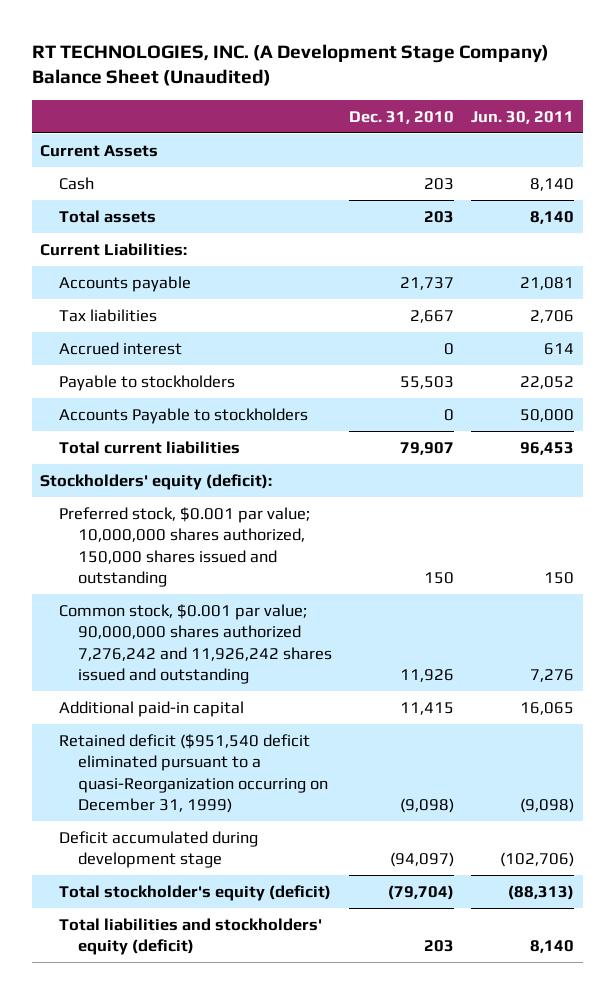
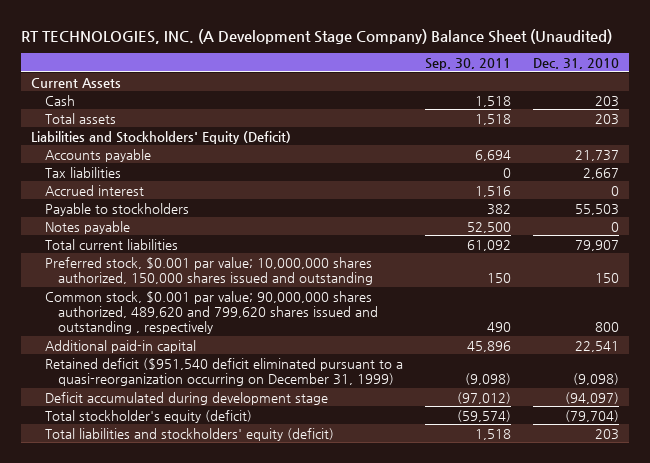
[471,110,575,124] Jun. 30, 2011 -> none
none -> [424,58,511,71] Sep. 30, 2011
[40,242,188,256] Current Liabilities: -> none
none -> [31,130,292,144] Liabilities and Stockholders' Equity (Deficit)
[59,407,309,424] Accounts Payable to stockholders -> none
none -> [44,220,130,234] Notes payable
[40,473,273,490] Stockholders' equity (deficit): -> none
[59,603,332,684] Common stock, $0.001 par value; 90,000,000 shares authorized 7,276,242 and 11,926,242 shares issued and outstanding -> [44,290,379,334] Common stock, $0.001 par value; 90,000,000 shares authorized, 489,620 and 799,620 shares issued and outstanding , respectively
[400,668,455,682] 11,926 -> [594,321,619,332] 800
[400,701,455,715] 11,415 -> [574,340,619,352] 22,541
[59,733,328,813] Retained deficit ($951,540 deficit eliminated pursuant to a quasi-Reorganization occurring on December 31, 1999) -> [44,357,403,386] Retained deficit ($951,540 deficit eliminated pursuant to a quasi-reorganization occurring on December 31, 1999)

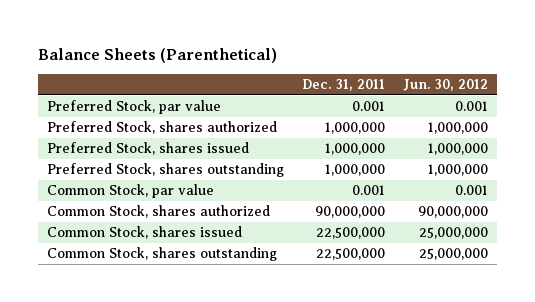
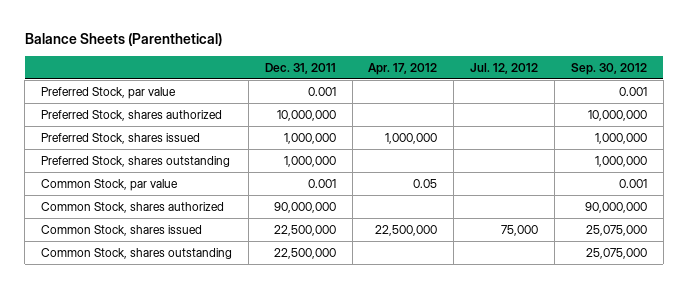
[402,79,488,92] Jun. 30, 2012 -> none
none -> [368,62,438,75] Apr. 17, 2012
none -> [470,62,539,74] Jul. 12, 2012
none -> [570,62,647,75] Sep. 30, 2012
[325,122,386,135] 1,000,000 -> [276,109,336,121] 10,000,000

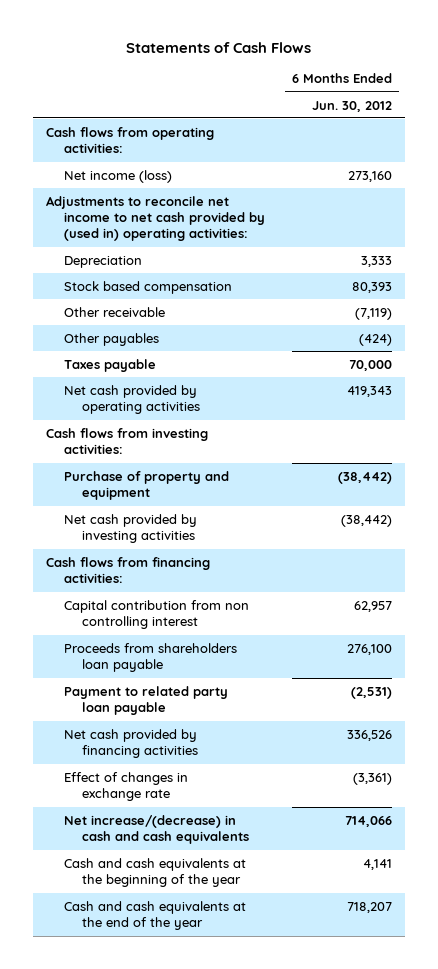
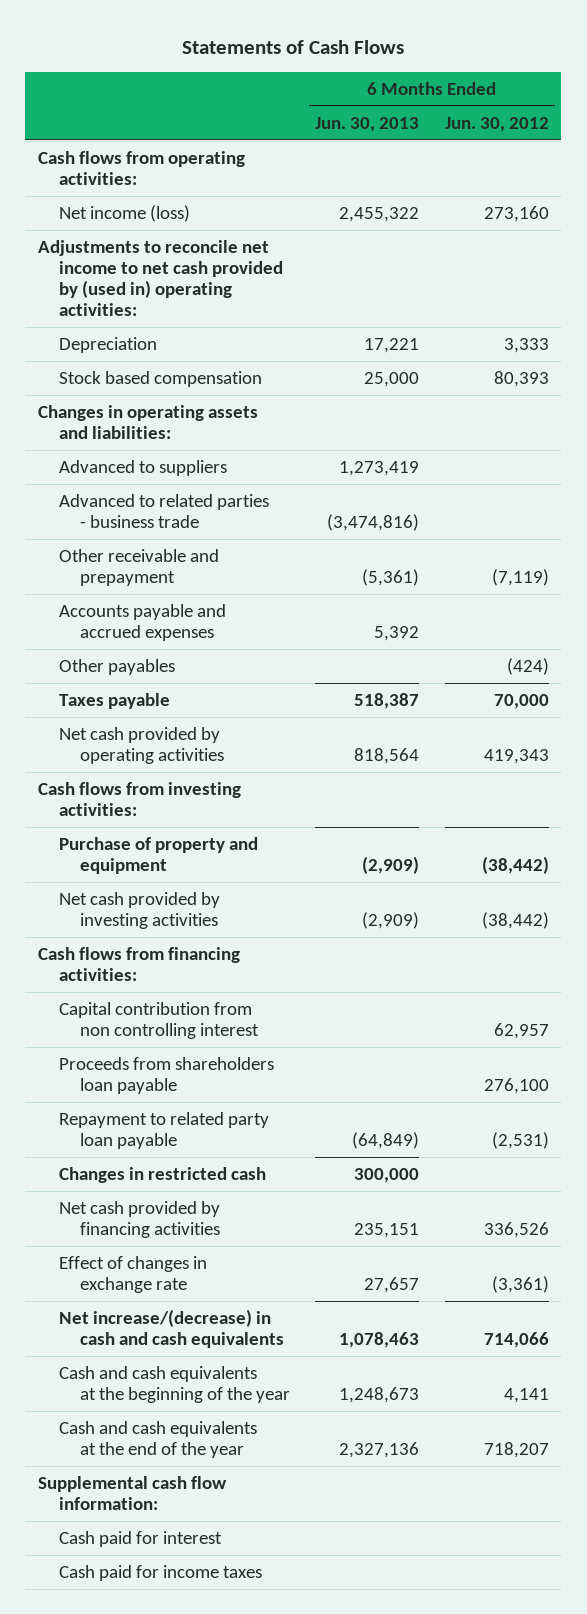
none -> [315,116,420,132] Jun. 30, 2013
none -> [38,404,259,439] Changes in operating assets and liabilities:
none -> [58,459,227,476] Advanced to suppliers
none -> [58,493,269,528] Advanced to related parties - business trade
[64,306,166,317] Other receivable -> [58,548,219,586] Other receivable and prepayment
none -> [58,603,226,641] Accounts payable and accrued expenses
[64,685,229,716] Payment to related party loan payable -> [58,1111,269,1149] Repayment to related party loan payable
none -> [58,1166,266,1183] Changes in restricted cash
none -> [38,1475,228,1510] Supplemental cash flow information:
none -> [58,1530,222,1547] Cash paid for interest
none -> [58,1564,262,1581] Cash paid for income taxes

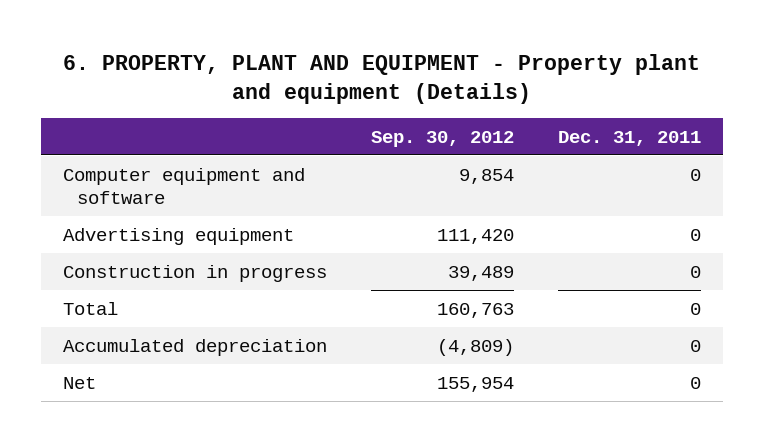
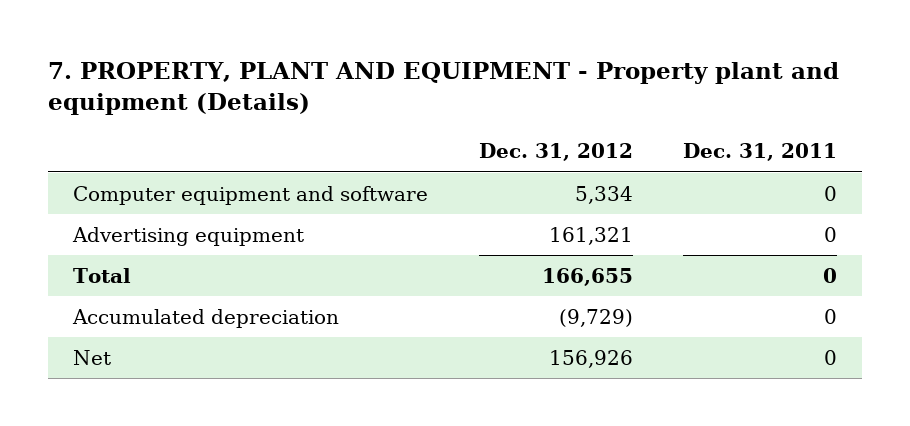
[63,54,701,105] 6. PROPERTY, PLANT AND EQUIPMENT - Property plant and equipment (Details) -> [47,62,839,116] 7. PROPERTY, PLANT AND EQUIPMENT - Property plant and equipment (Details)
[371,130,515,147] Sep. 30, 2012 -> none
none -> [478,143,633,162] Dec. 31, 2012
[63,264,328,282] Construction in progress -> none

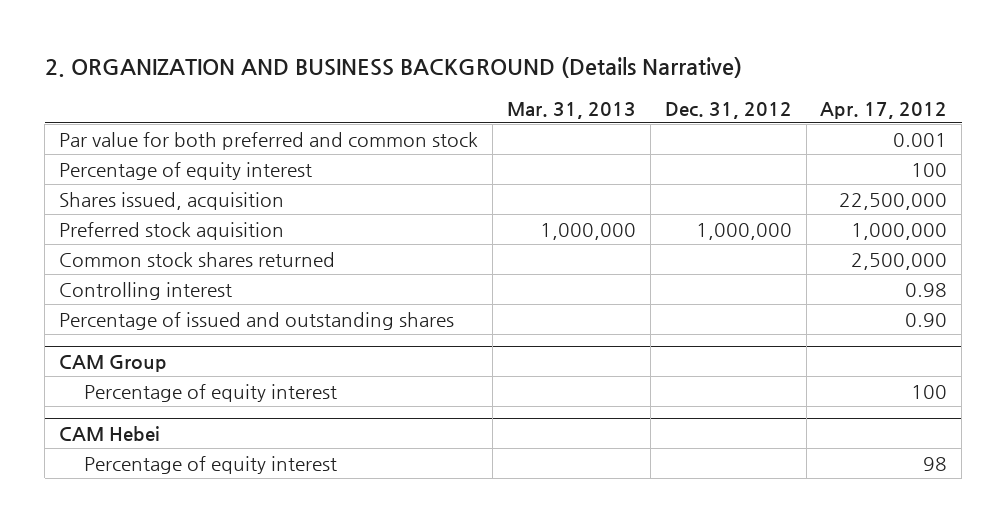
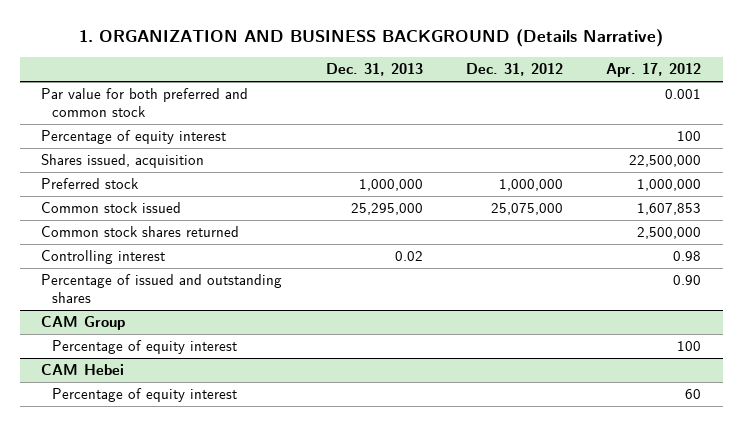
[44,57,742,79] 2. ORGANIZATION AND BUSINESS BACKGROUND (Details Narrative) -> [79,29,664,48] 1. ORGANIZATION AND BUSINESS BACKGROUND (Details Narrative)
[506,101,636,119] Mar. 31, 2013 -> none
none -> [325,63,423,77] Dec. 31, 2013
[59,221,285,240] Preferred stock aquisition -> [41,178,140,190] Preferred stock
none -> [41,202,182,214] Common stock issued
[923,456,948,471] 98 -> [685,389,702,400] 60

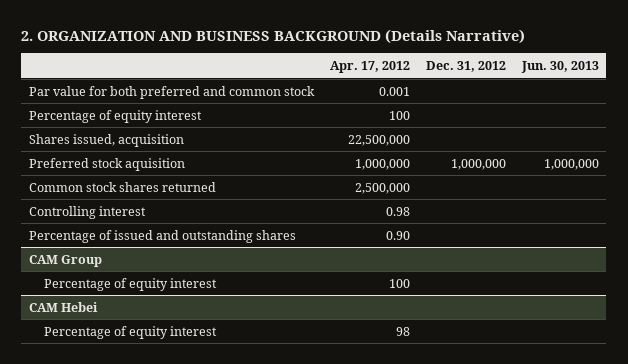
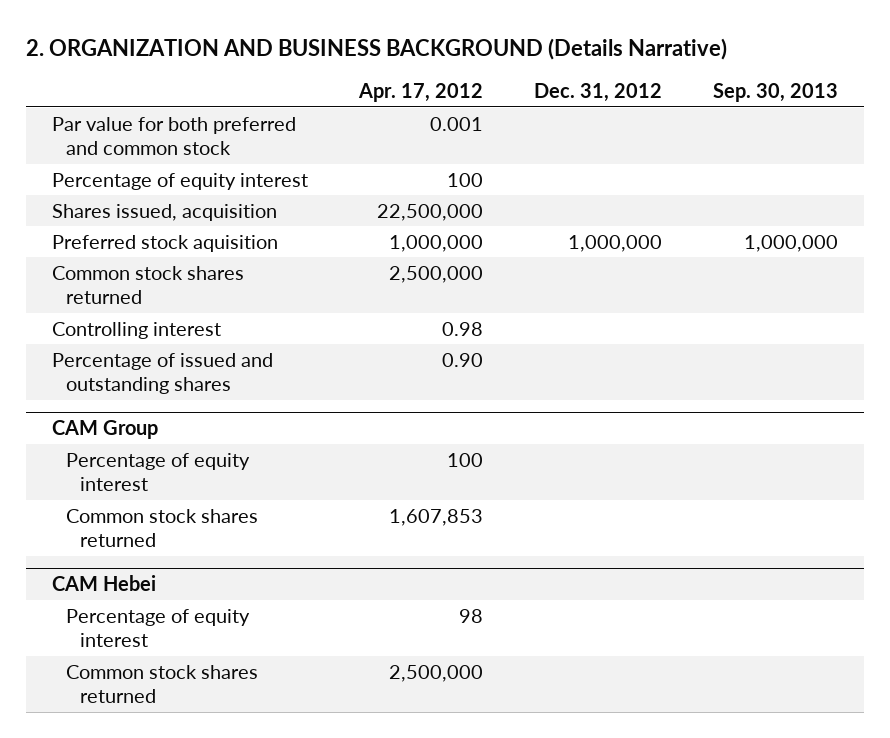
[520,61,599,74] Jun. 30, 2013 -> none
none -> [713,83,839,103] Sep. 30, 2013
none -> [65,508,258,548] Common stock shares returned
none -> [65,664,258,704] Common stock shares returned

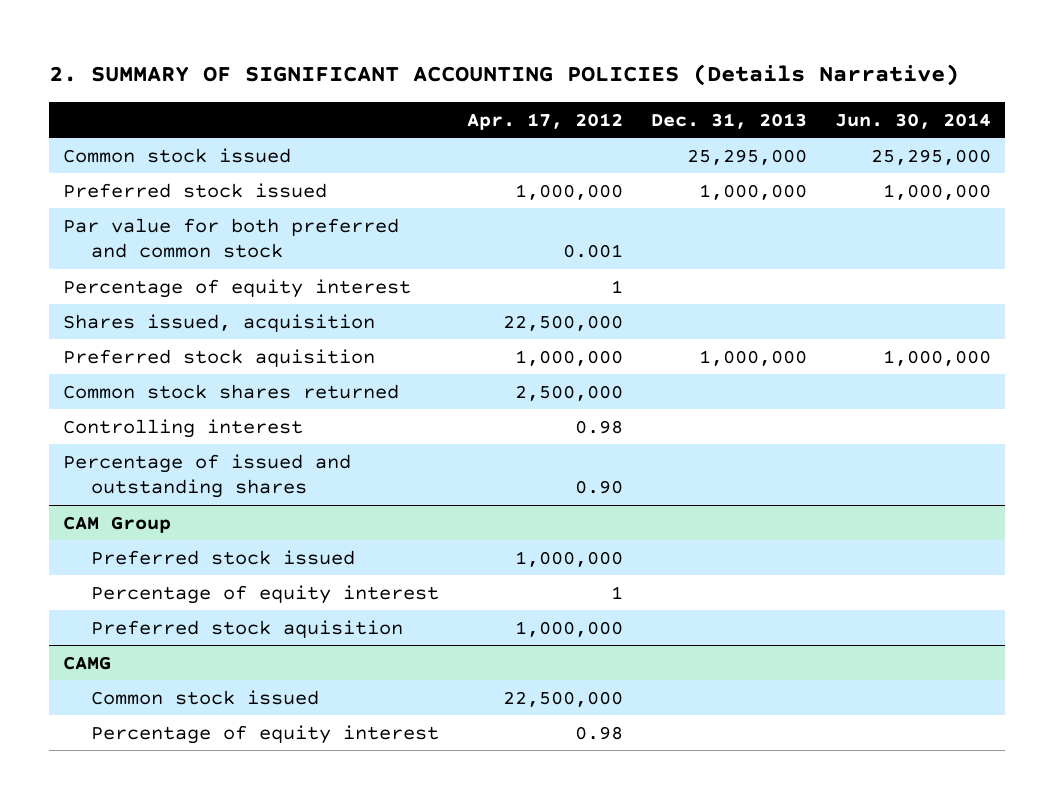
[26,38,728,61] 2. ORGANIZATION AND BUSINESS BACKGROUND (Details Narrative) -> [49,64,960,87] 2. SUMMARY OF SIGNIFICANT ACCOUNTING POLICIES (Details Narrative)
[533,83,662,103] Dec. 31, 2012 -> none
[713,83,839,103] Sep. 30, 2013 -> none
none -> [650,112,807,129] Dec. 31, 2013
none -> [835,112,992,129] Jun. 30, 2014
none -> [63,147,292,163] Common stock issued
none -> [63,182,328,198] Preferred stock issued
[446,172,483,187] 100 -> [610,279,623,293] 1
[65,508,258,548] Common stock shares returned -> none
[51,575,156,592] CAM Hebei -> none
[65,664,258,704] Common stock shares returned -> none
none -> [90,549,355,565] Preferred stock issued
[446,452,483,467] 100 -> [610,585,623,599] 1
none -> [90,619,403,638] Preferred stock aquisition
none -> [63,655,112,670] CAMG
none -> [90,689,319,705] Common stock issued
[458,608,483,623] 98 -> [574,725,623,740] 0.98

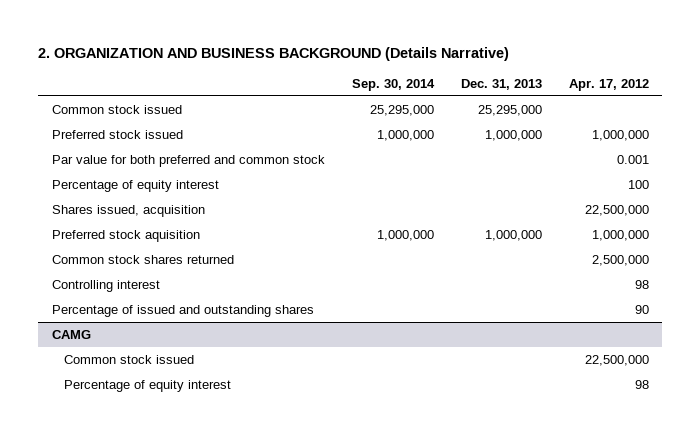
[49,64,960,87] 2. SUMMARY OF SIGNIFICANT ACCOUNTING POLICIES (Details Narrative) -> [38,47,510,62] 2. ORGANIZATION AND BUSINESS BACKGROUND (Details Narrative)
[835,112,992,129] Jun. 30, 2014 -> none
none -> [351,78,435,91] Sep. 30, 2014
[610,279,623,293] 1 -> [627,179,649,189] 100
[63,515,172,533] CAM Group -> none
[90,549,355,565] Preferred stock issued -> none
[90,584,439,604] Percentage of equity interest -> none
[90,619,403,638] Preferred stock aquisition -> none
[574,419,623,434] 0.98 -> [634,279,649,289] 98
[574,480,623,495] 0.90 -> [634,304,649,314] 90
[574,725,623,740] 0.98 -> [634,379,649,389] 98

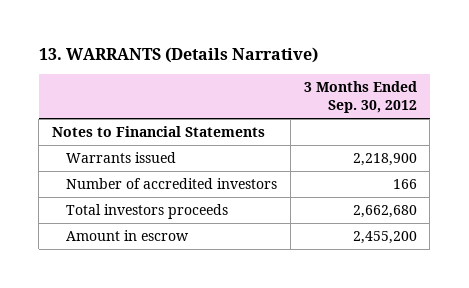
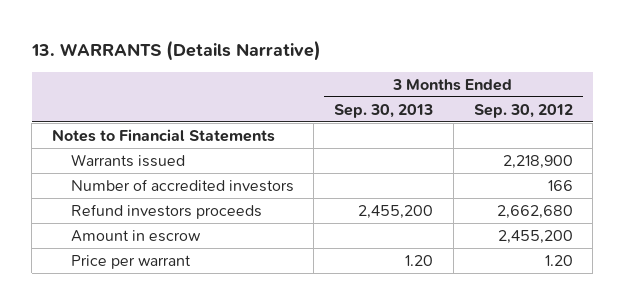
none -> [334,103,434,118] Sep. 30, 2013
[65,204,228,220] Total investors proceeds -> [70,203,262,219] Refund investors proceeds
none -> [70,254,191,269] Price per warrant

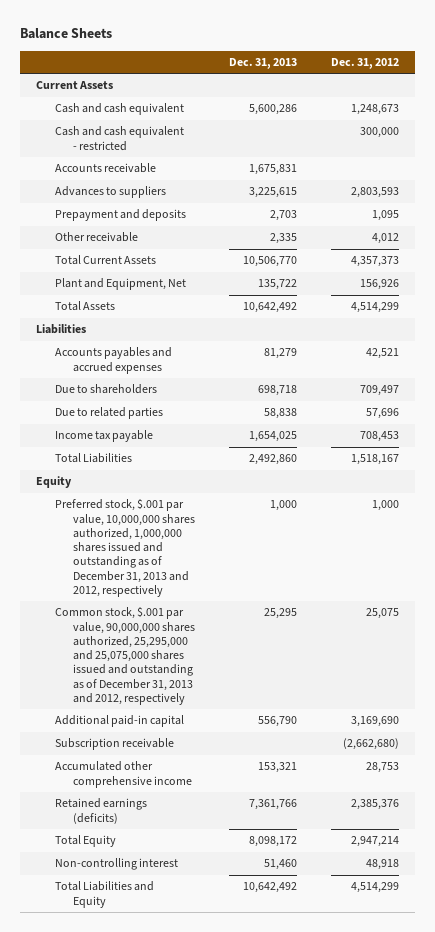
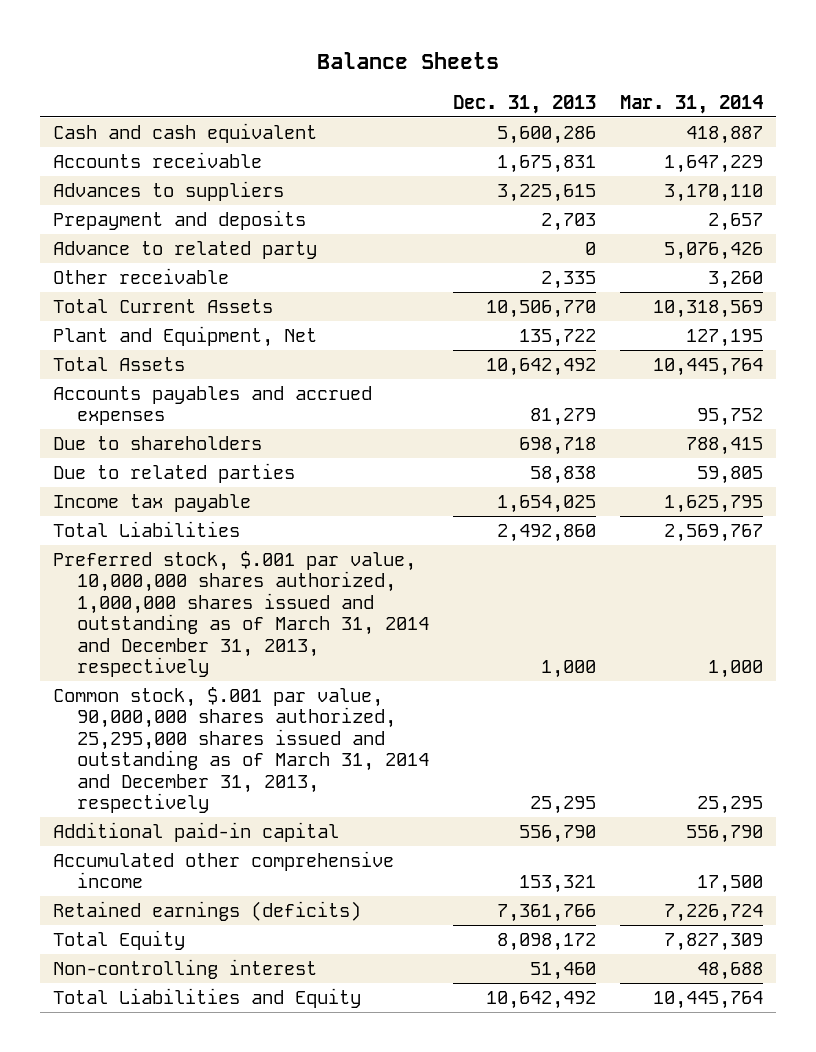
[330,57,399,69] Dec. 31, 2012 -> none
none -> [620,94,764,114] Mar. 31, 2014
[36,81,114,90] Current Assets -> none
[54,126,184,151] Cash and cash equivalent - restricted -> none
none -> [52,241,317,260] Advance to related party
[36,324,87,335] Liabilities -> none
[36,476,73,489] Equity -> none
[54,499,196,597] Preferred stock, $.001 par value, 10,000,000 shares authorized, 1,000,000 shares issued and outstanding as of December 31, 2013 and 2012, respectively -> [52,551,429,678] Preferred stock, $.001 par value, 10,000,000 shares authorized, 1,000,000 shares issued and outstanding as of March 31, 2014 and December 31, 2013, respectively
[54,607,196,705] Common stock, $.001 par value, 90,000,000 shares authorized, 25,295,000 and 25,075,000 shares issued and outstanding as of December 31, 2013 and 2012, respectively -> [52,687,429,814] Common stock, $.001 par value, 90,000,000 shares authorized, 25,295,000 shares issued and outstanding as of March 31, 2014 and December 31, 2013, respectively
[54,738,174,751] Subscription receivable -> none

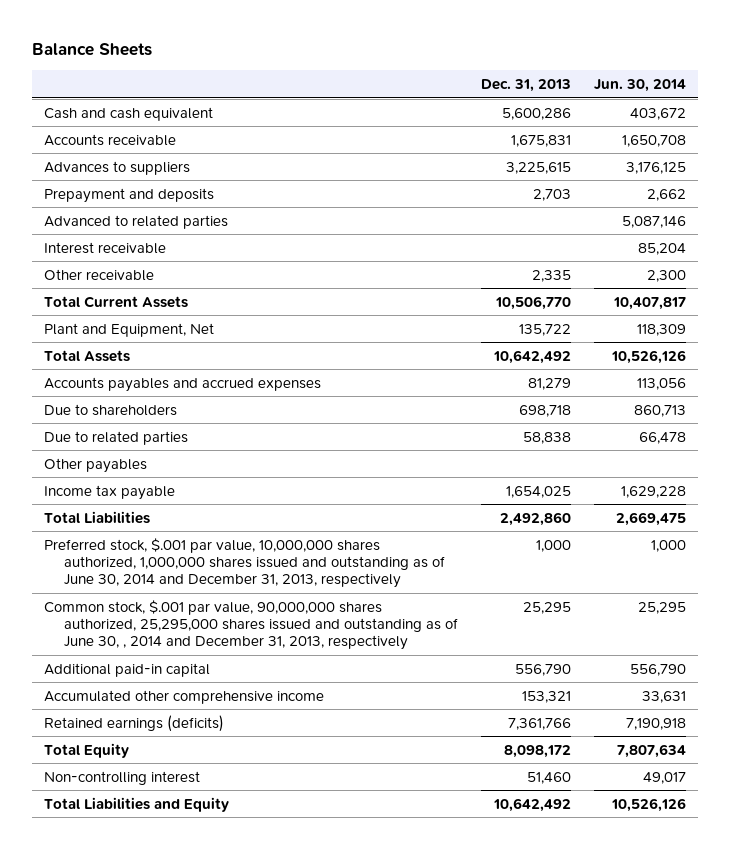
[620,94,764,114] Mar. 31, 2014 -> none
none -> [594,79,687,93] Jun. 30, 2014
[52,241,317,260] Advance to related party -> none
none -> [43,214,228,229] Advanced to related parties
none -> [43,241,166,254] Interest receivable
none -> [43,457,147,473] Other payables
[52,551,429,678] Preferred stock, $.001 par value, 10,000,000 shares authorized, 1,000,000 shares issued and outstanding as of March 31, 2014 and December 31, 2013, respectively -> [43,537,445,589] Preferred stock, $.001 par value, 10,000,000 shares authorized, 1,000,000 shares issued and outstanding as of June 30, 2014 and December 31, 2013, respectively
[52,687,429,814] Common stock, $.001 par value, 90,000,000 shares authorized, 25,295,000 shares issued and outstanding as of March 31, 2014 and December 31, 2013, respectively -> [43,599,458,651] Common stock, $.001 par value, 90,000,000 shares authorized, 25,295,000 shares issued and outstanding as of June 30, , 2014 and December 31, 2013, respectively

